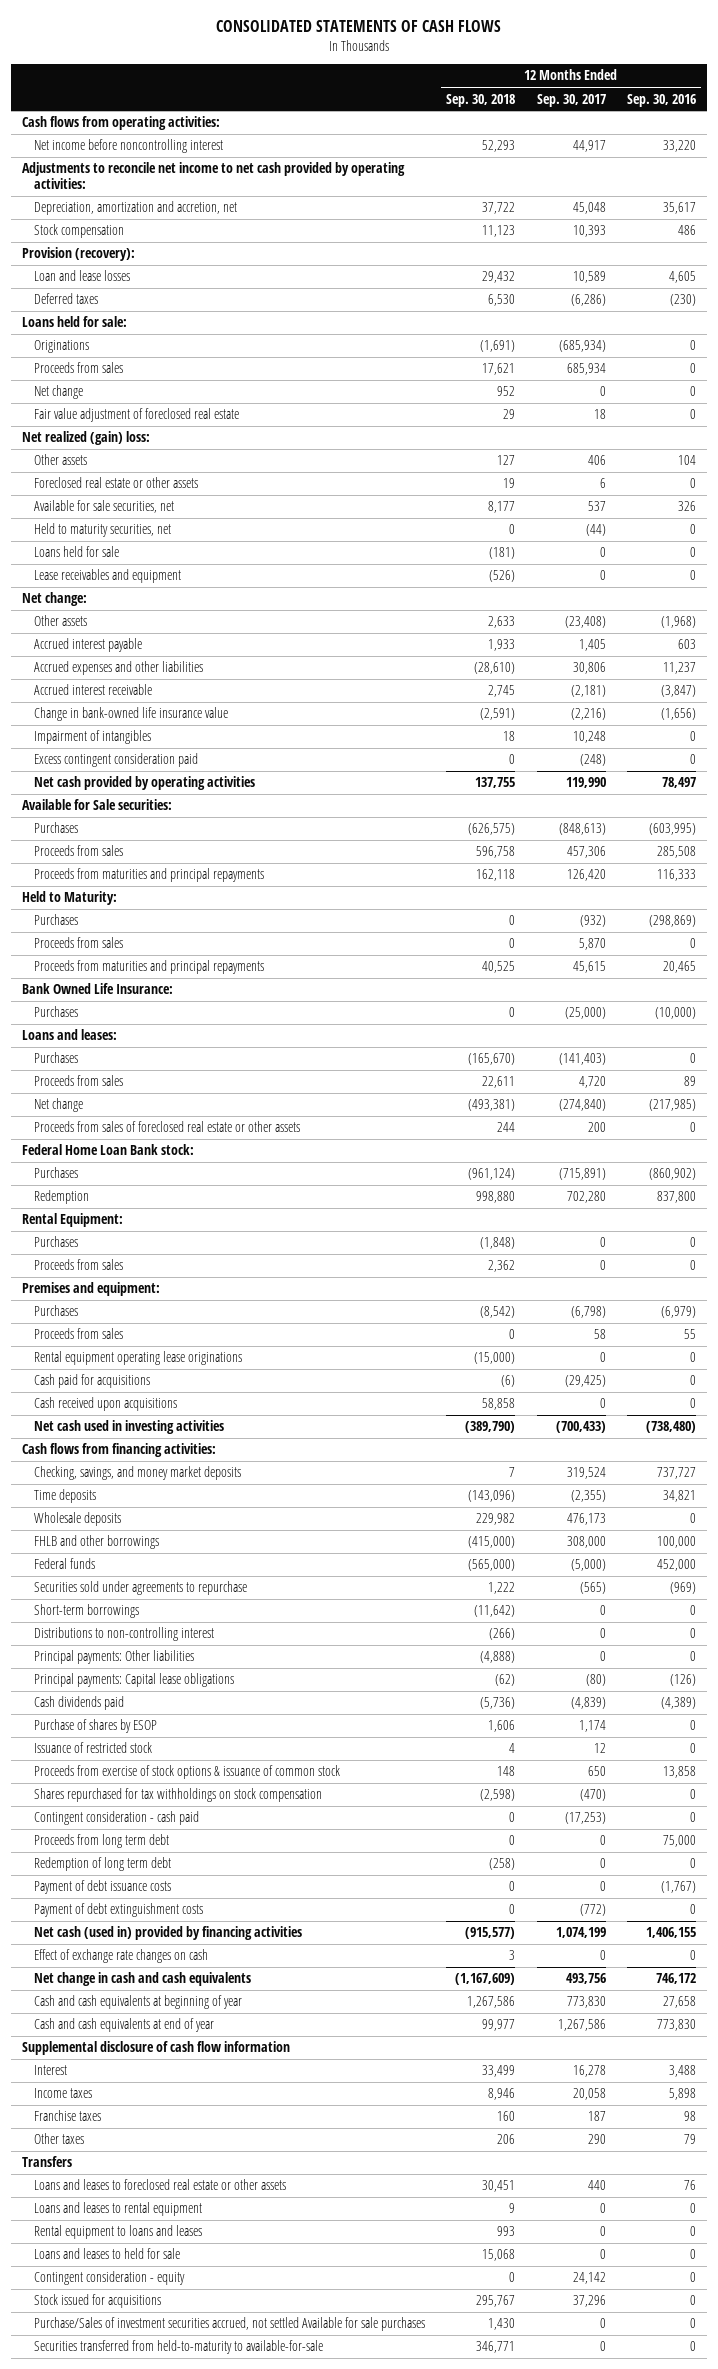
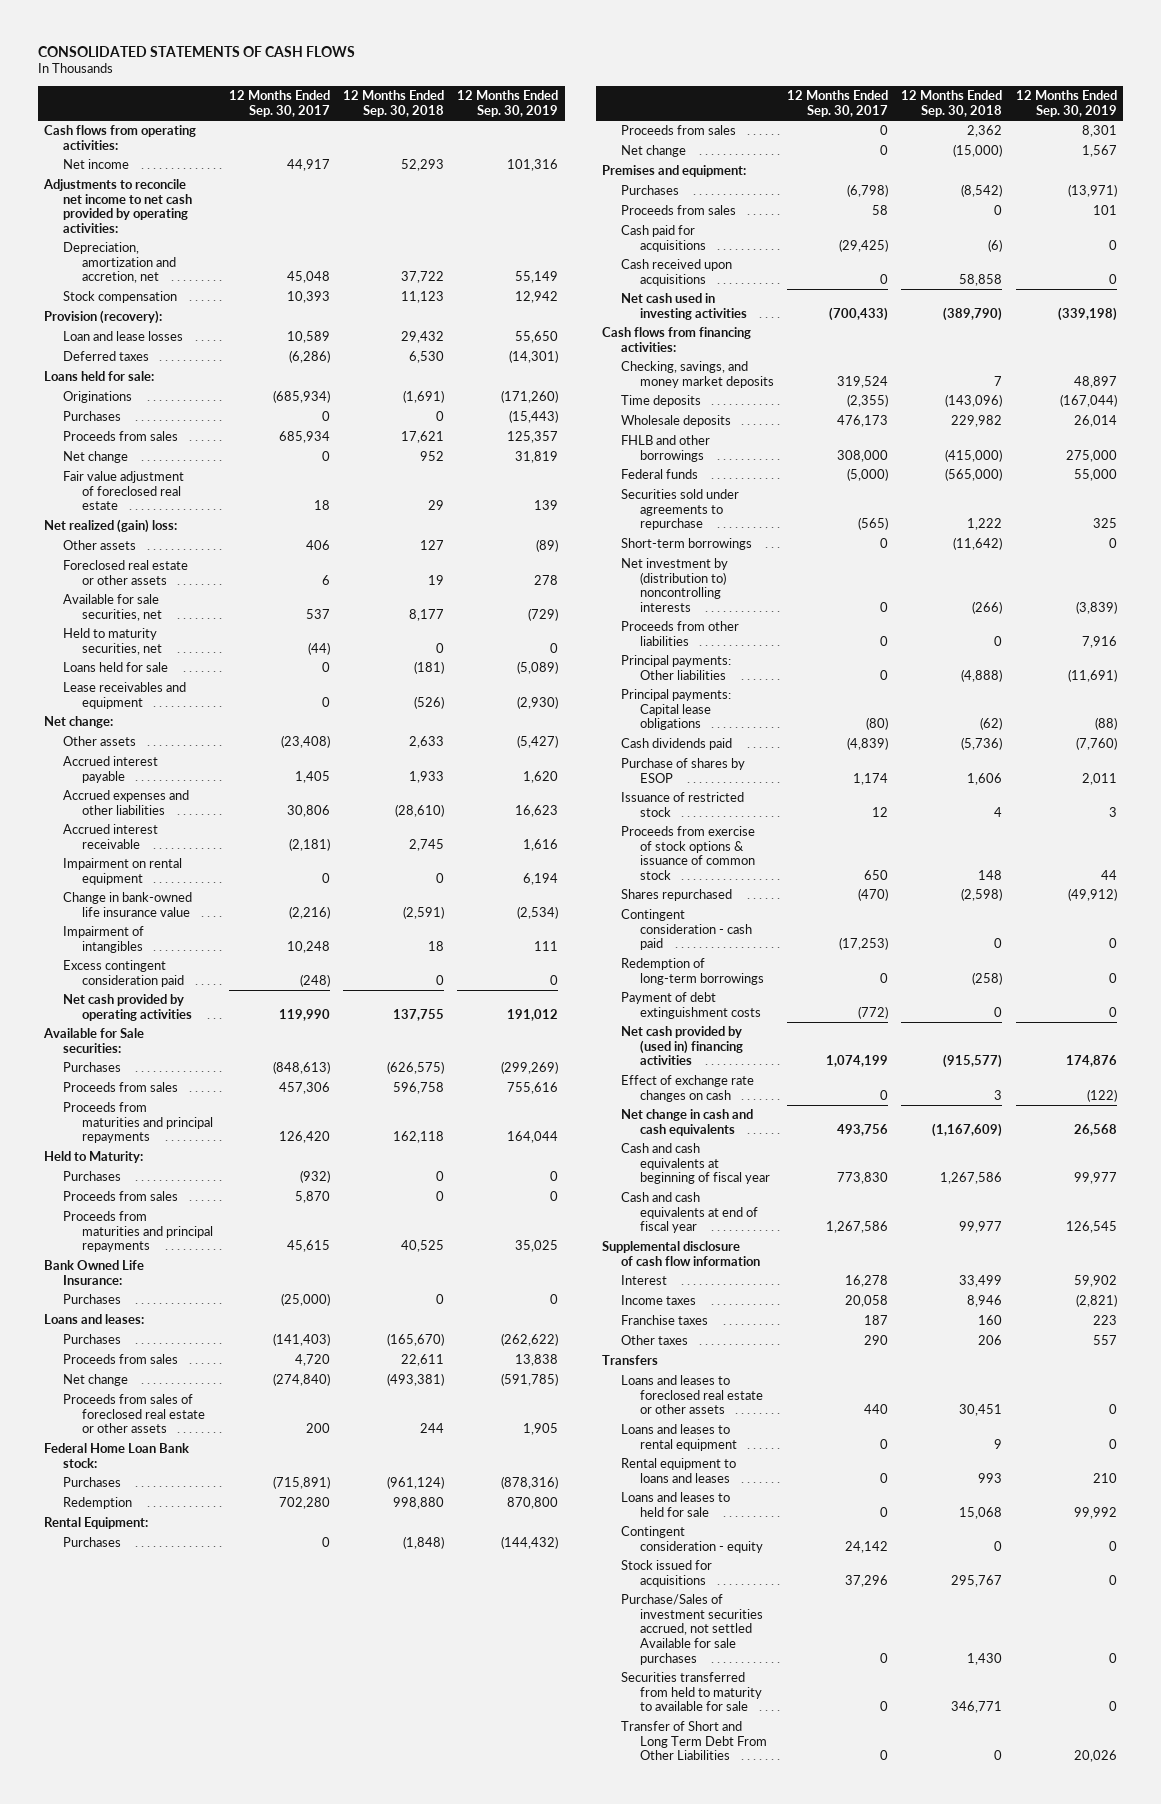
[627,93,697,107] Sep. 30, 2016 -> none
none -> [457,90,559,117] 12 Months Ended Sep. 30, 2019
[33,139,223,154] Net income before noncontrolling interest -> [62,159,129,170] Net income
none -> [62,411,121,422] Purchases
none -> [62,858,182,885] Impairment on rental equipment
none -> [621,145,687,158] Net change
[33,1351,242,1366] Rental equipment operating lease originations -> none
[33,1627,214,1642] Distributions to non-controlling interest -> [621,558,729,613] Net investment by (distribution to) noncontrolling interests
none -> [621,621,740,646] Proceeds from other liabilities
[33,1788,322,1803] Shares repurchased for tax withholdings on stock compensation -> [621,889,733,902] Shares repurchased
[33,1834,169,1849] Proceeds from long term debt -> none
[33,1880,171,1895] Payment of debt issuance costs -> none
[33,1857,171,1872] Redemption of long term debt -> [621,958,764,985] Redemption of long-term borrowings
[33,1926,302,1941] Net cash (used in) provided by financing activities -> [621,1026,743,1066] Net cash provided by (used in) financing activities
[33,1995,242,2010] Cash and cash equivalents at beginning of year -> [621,1143,770,1185] Cash and cash equivalents at beginning of fiscal year
[33,2018,214,2033] Cash and cash equivalents at end of year -> [621,1192,758,1234] Cash and cash equivalents at end of fiscal year
[33,2340,323,2355] Securities transferred from held-to-maturity to available-for-sale -> [621,1672,762,1712] Securities transferred from held to maturity to available for sale
none -> [621,1721,767,1761] Transfer of Short and Long Term Debt From Other Liabilities

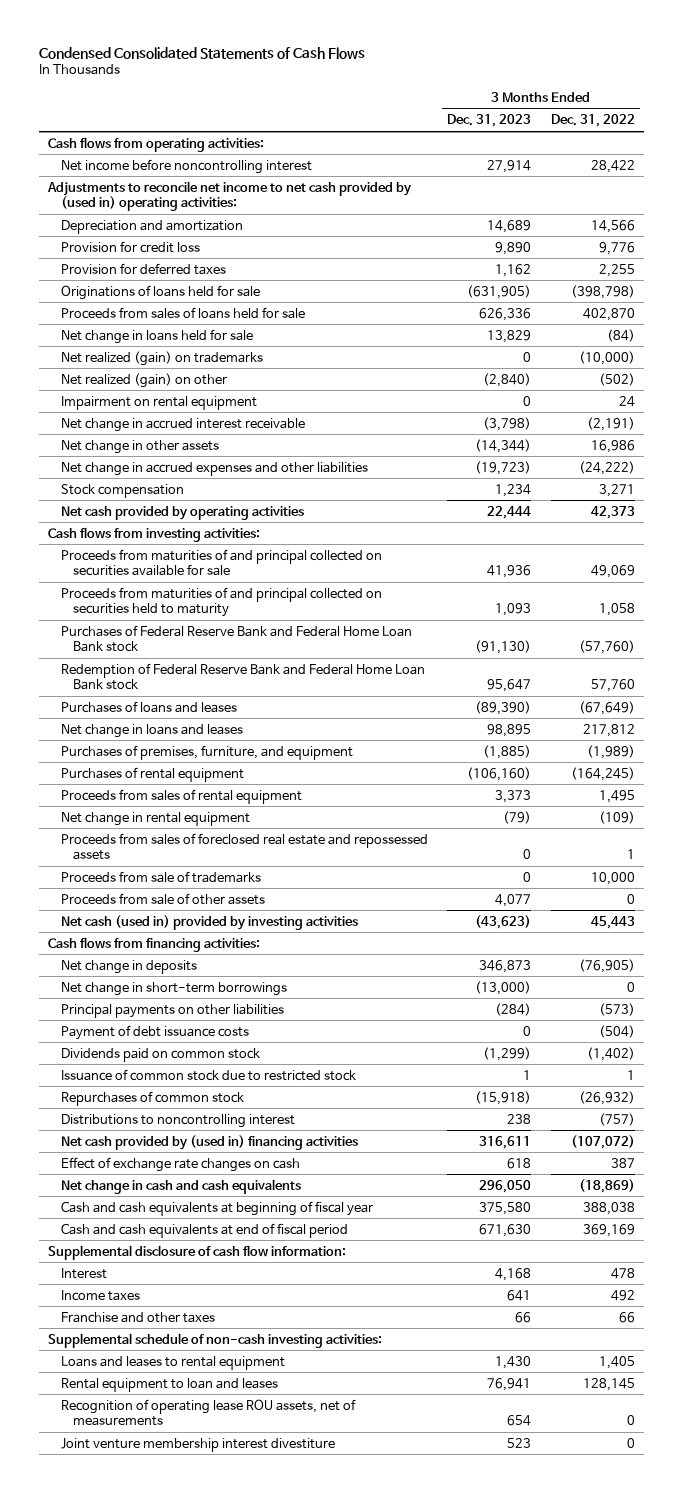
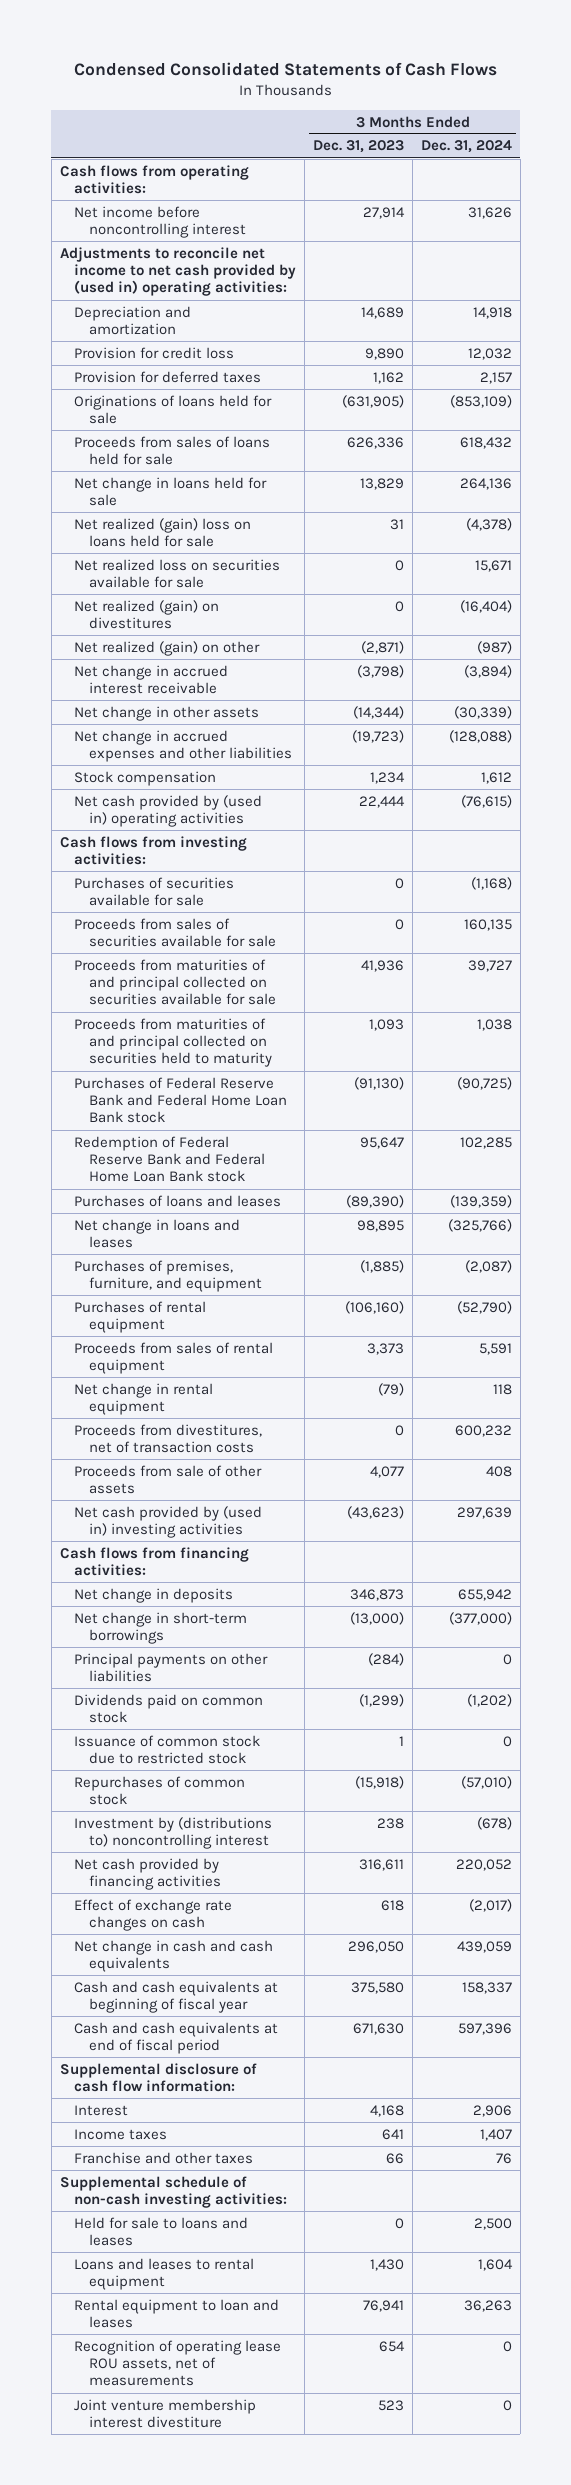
[550,114,635,128] Dec. 31, 2022 -> none
none -> [420,140,512,154] Dec. 31, 2024
[60,395,257,410] Impairment on rental equipment -> none
none -> [74,517,252,548] Net realized (gain) loss on loans held for sale
none -> [74,558,281,589] Net realized loss on securities available for sale
[60,350,263,366] Net realized (gain) on trademarks -> [74,599,220,630] Net realized (gain) on divestitures
[483,372,532,387] (2,840) -> [361,640,405,654] (2,871)
[60,505,304,520] Net cash provided by operating activities -> [74,794,263,828] Net cash provided by (used in) operating activities
none -> [74,876,235,907] Purchases of securities available for sale
none -> [74,917,277,948] Proceeds from sales of securities available for sale
[60,832,428,860] Proceeds from sales of foreclosed real estate and repossessed assets -> none
[60,870,261,883] Proceeds from sale of trademarks -> none
none -> [74,1423,263,1454] Proceeds from divestitures, net of transaction costs
[60,914,358,930] Net cash (used in) provided by investing activities -> [74,1505,263,1539] Net cash provided by (used in) investing activities
[60,1024,249,1040] Payment of debt issuance costs -> none
[60,1113,295,1128] Distributions to noncontrolling interest -> [74,1816,273,1850] Investment by (distributions to) noncontrolling interest
[60,1134,358,1150] Net cash provided by (used in) financing activities -> [74,1857,222,1891] Net cash provided by financing activities
none -> [74,2216,249,2247] Held for sale to loans and leases

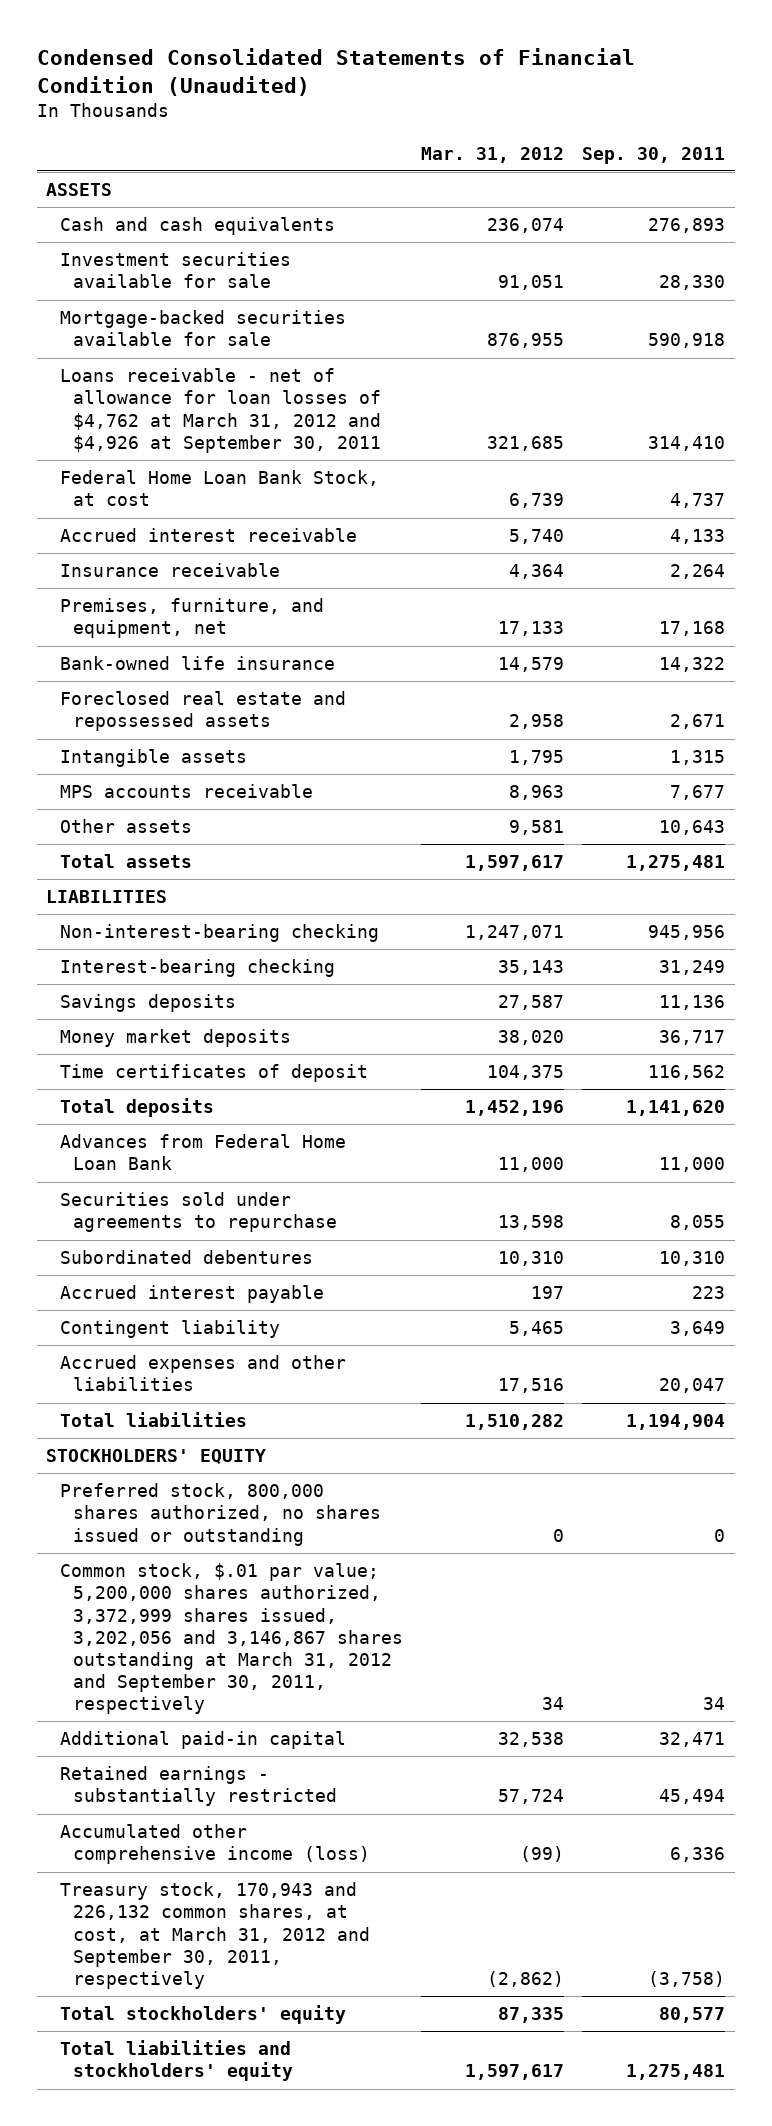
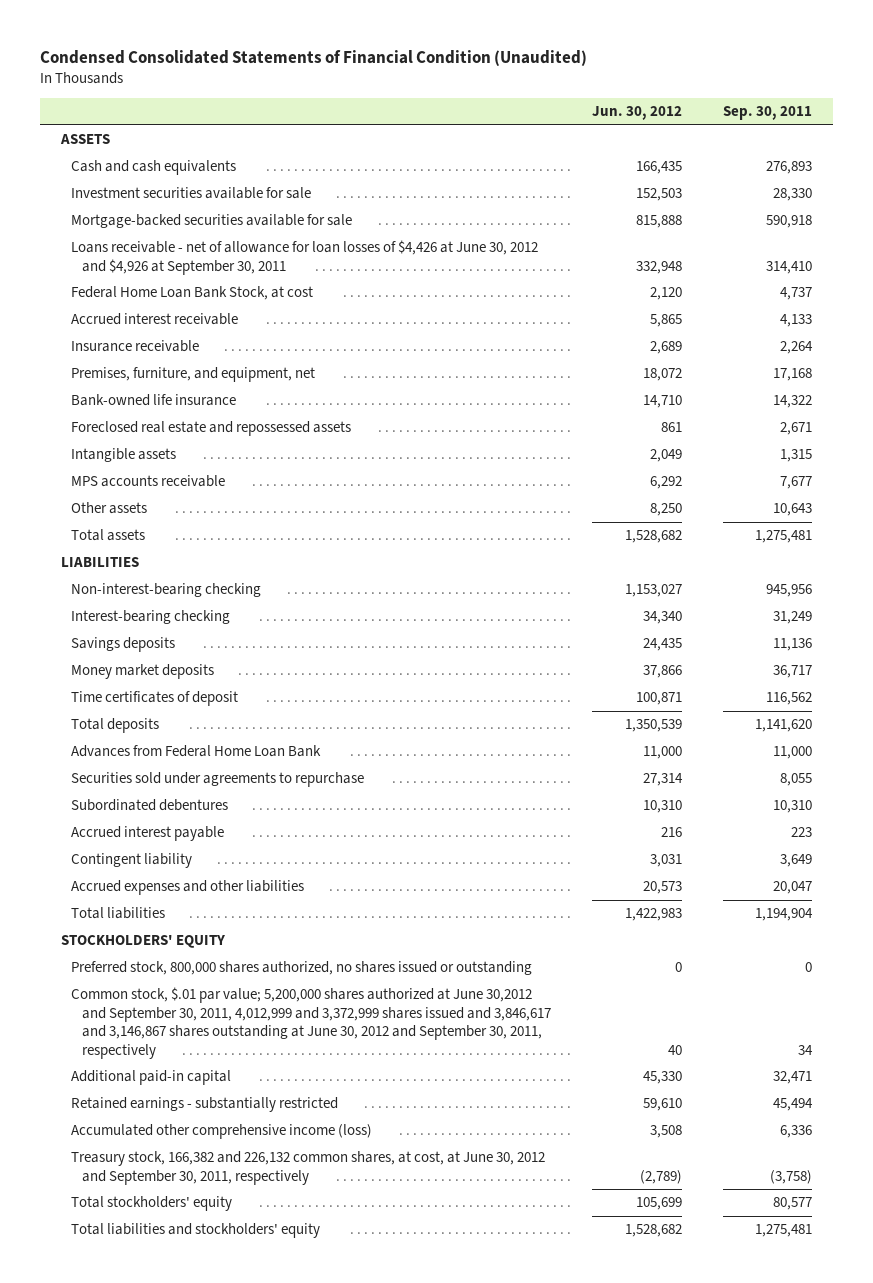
[421,146,565,163] Mar. 31, 2012 -> none
none -> [591,106,682,121] Jun. 30, 2012
[59,368,382,453] Loans receivable - net of allowance for loan losses of $4,762 at March 31, 2012 and $4,926 at September 30, 2011 -> [71,240,539,275] Loans receivable - net of allowance for loan losses of $4,426 at June 30, 2012 and $4,926 at September 30, 2011
[59,1563,404,1715] Common stock, $.01 par value; 5,200,000 shares authorized, 3,372,999 shares issued, 3,202,056 and 3,146,867 shares outstanding at March 31, 2012 and September 30, 2011, respectively -> [71,987,551,1060] Common stock, $.01 par value; 5,200,000 shares authorized at June 30,2012 and September 30, 2011, 4,012,999 and 3,372,999 shares issued and 3,846,617 and 3,146,867 shares outstanding at June 30, 2012 and September 30, 2011, respectively
[59,1882,371,1989] Treasury stock, 170,943 and 226,132 common shares, at cost, at March 31, 2012 and September 30, 2011, respectively -> [71,1151,546,1185] Treasury stock, 166,382 and 226,132 common shares, at cost, at June 30, 2012 and September 30, 2011, respectively

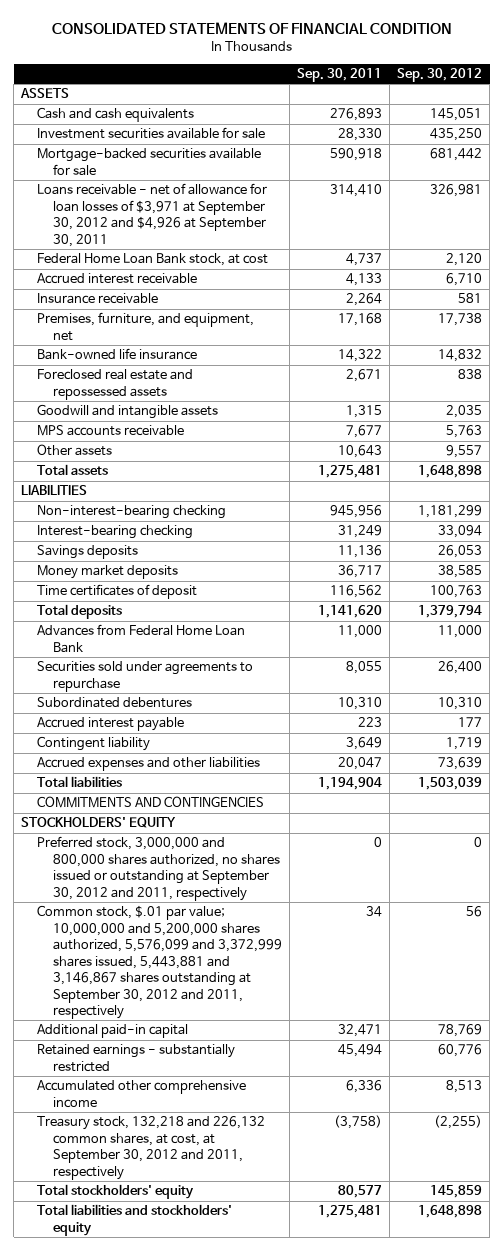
[40,50,588,67] Condensed Consolidated Statements of Financial Condition (Unaudited) -> [51,21,452,34] CONSOLIDATED STATEMENTS OF FINANCIAL CONDITION
[591,106,682,121] Jun. 30, 2012 -> none
none -> [397,67,483,82] Sep. 30, 2012
[71,240,539,275] Loans receivable - net of allowance for loan losses of $4,426 at June 30, 2012 and $4,926 at September 30, 2011 -> [37,183,268,247] Loans receivable - net of allowance for loan losses of $3,971 at September 30, 2012 and $4,926 at September 30, 2011
[71,286,314,301] Federal Home Loan Bank Stock, at cost -> [37,253,269,267] Federal Home Loan Bank stock, at cost
[71,448,177,463] Intangible assets -> [37,404,219,420] Goodwill and intangible assets
none -> [37,796,265,809] COMMITMENTS AND CONTINGENCIES
[71,961,533,976] Preferred stock, 800,000 shares authorized, no shares issued or outstanding -> [37,836,280,901] Preferred stock, 3,000,000 and 800,000 shares authorized, no shares issued or outstanding at September 30, 2012 and 2011, respectively
[71,987,551,1060] Common stock, $.01 par value; 5,200,000 shares authorized at June 30,2012 and September 30, 2011, 4,012,999 and 3,372,999 shares issued and 3,846,617 and 3,146,867 shares outstanding at June 30, 2012 and September 30, 2011, respectively -> [37,905,282,1019] Common stock, $.01 par value; 10,000,000 and 5,200,000 shares authorized, 5,576,099 and 3,372,999 shares issued, 5,443,881 and 3,146,867 shares outstanding at September 30, 2012 and 2011, respectively
[71,1124,373,1140] Accumulated other comprehensive income (loss) -> [37,1080,247,1108] Accumulated other comprehensive income
[71,1151,546,1185] Treasury stock, 166,382 and 226,132 common shares, at cost, at June 30, 2012 and September 30, 2011, respectively -> [37,1116,266,1180] Treasury stock, 132,218 and 226,132 common shares, at cost, at September 30, 2012 and 2011, respectively

